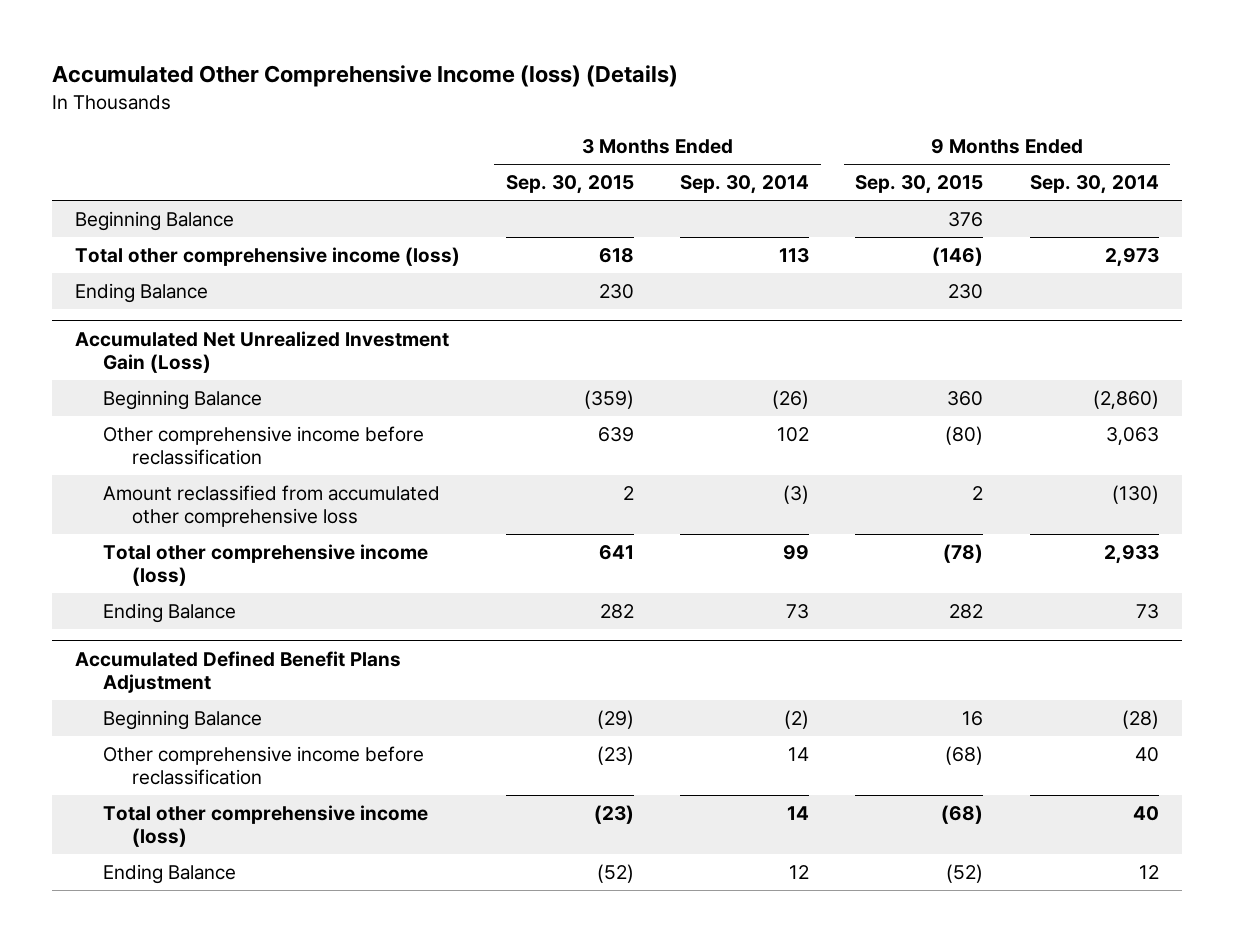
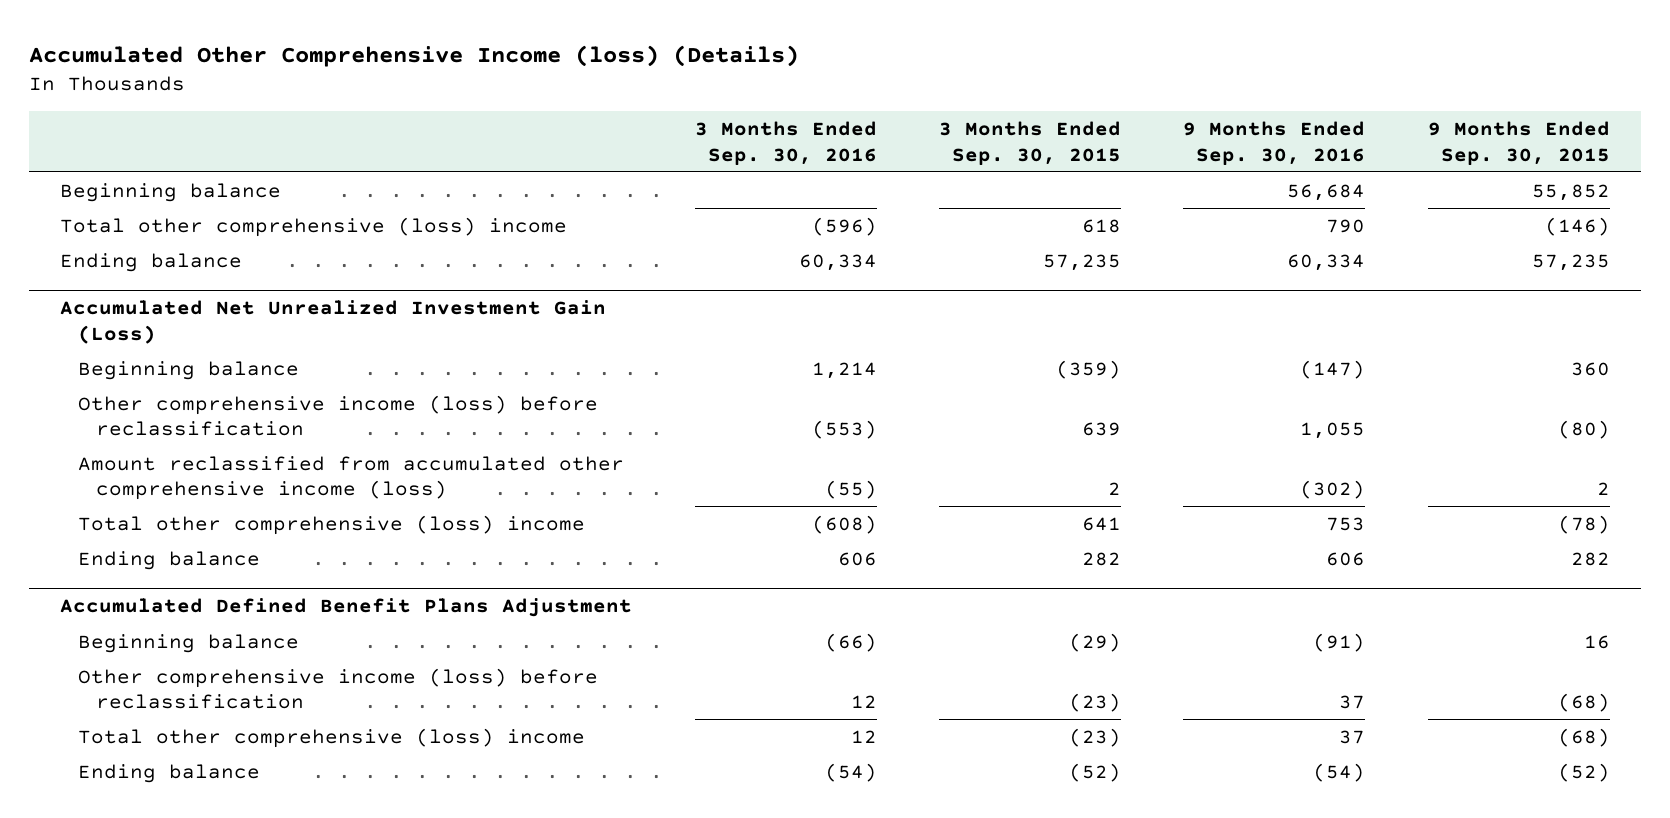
[680,175,810,195] Sep. 30, 2014 -> none
[1029,175,1159,195] Sep. 30, 2014 -> none
none -> [694,120,877,165] 3 Months Ended Sep. 30, 2016
none -> [1183,120,1366,165] 9 Months Ended Sep. 30, 2016
[74,210,234,231] Beginning Balance -> [60,182,282,202] Beginning balance
[948,211,984,227] 376 -> [1531,183,1610,201] 55,852
[74,246,460,266] Total other comprehensive income (loss) -> [60,216,568,237] Total other comprehensive (loss) income
[74,282,208,303] Ending Balance -> [60,252,243,272] Ending balance
[598,283,634,299] 230 -> [1042,253,1121,271] 57,235
[948,283,984,299] 230 -> [1531,253,1610,271] 57,235
[103,389,263,410] Beginning Balance -> [77,360,299,380] Beginning balance
[103,425,425,466] Other comprehensive income before reclassification -> [77,394,598,437] Other comprehensive income (loss) before reclassification
[103,484,441,528] Amount reclassified from accumulated other comprehensive loss -> [77,455,624,501] Amount reclassified from accumulated other comprehensive income (loss)
[103,543,429,587] Total other comprehensive income (loss) -> [77,514,585,535] Total other comprehensive (loss) income
[103,602,237,623] Ending Balance -> [77,550,260,570] Ending balance
[103,709,263,730] Beginning Balance -> [77,633,299,653] Beginning balance
[103,745,425,786] Other comprehensive income before reclassification -> [77,667,598,710] Other comprehensive income (loss) before reclassification
[103,804,429,848] Total other comprehensive income (loss) -> [77,727,585,748] Total other comprehensive (loss) income
[103,863,237,884] Ending Balance -> [77,763,260,783] Ending balance

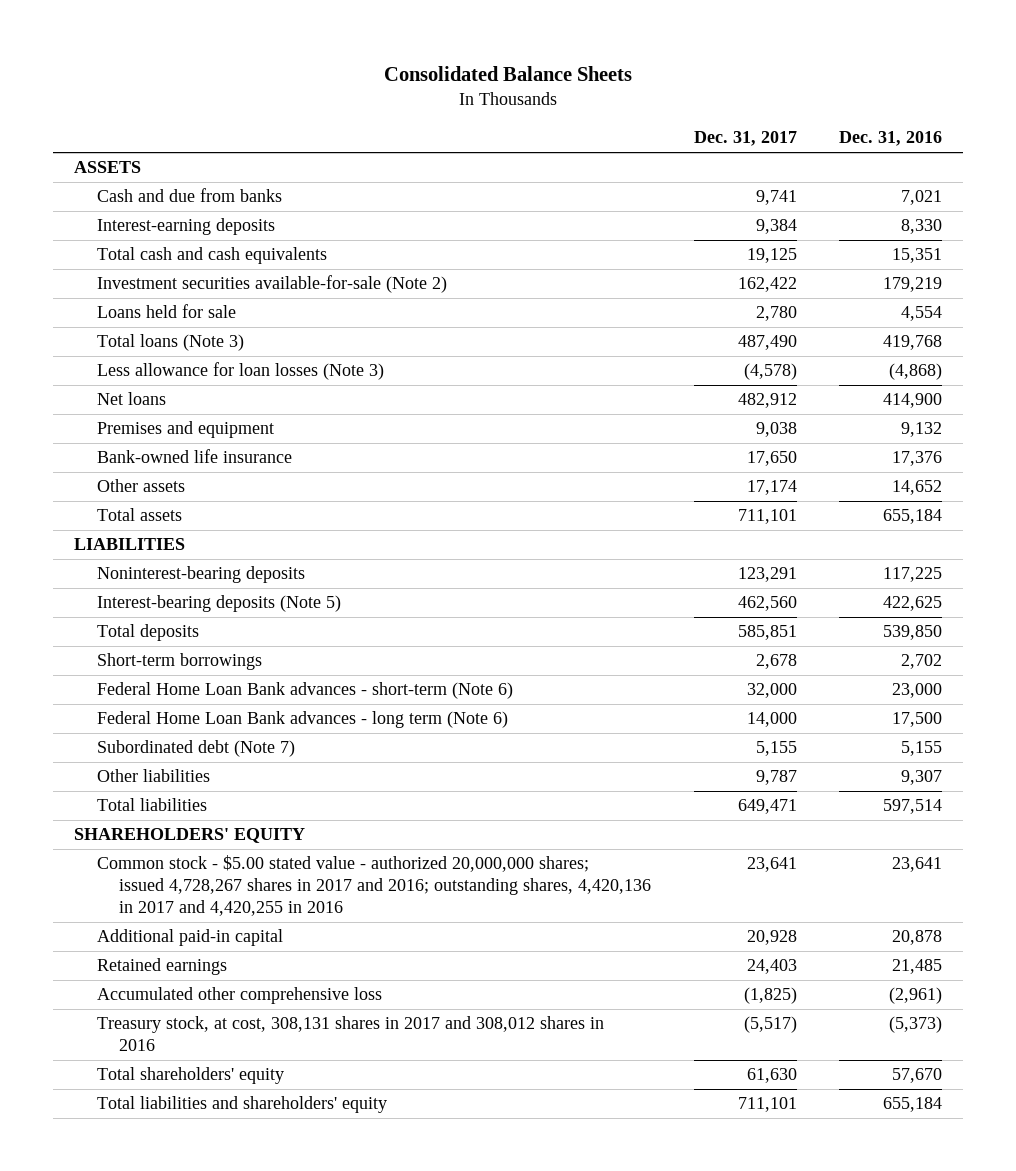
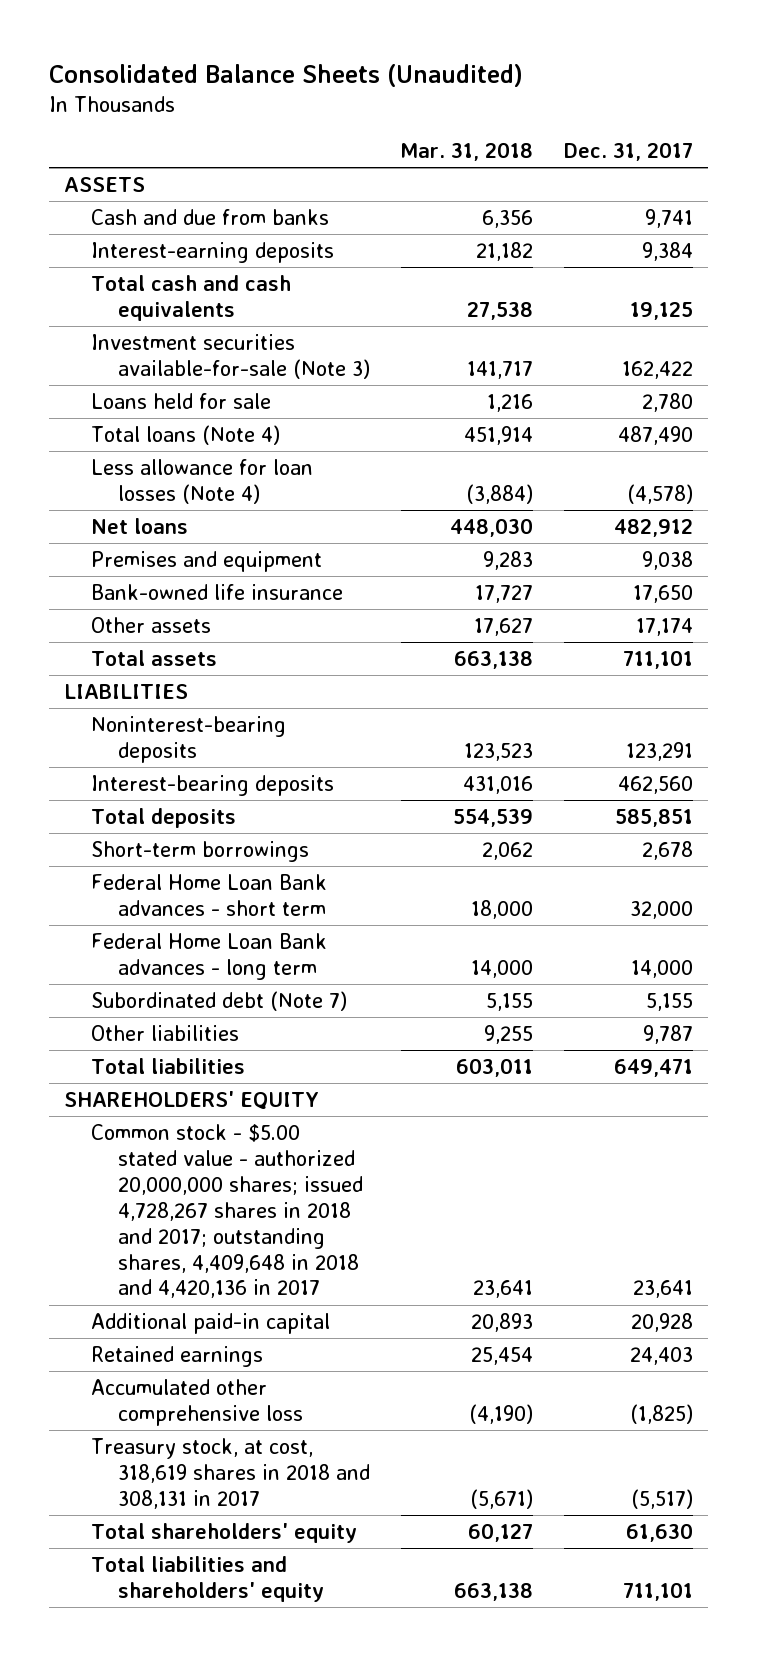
[383,65,632,81] Consolidated Balance Sheets -> [49,63,524,87] Consolidated Balance Sheets (Unaudited)
[839,131,943,147] Dec. 31, 2016 -> none
none -> [400,142,534,162] Mar. 31, 2018
[96,275,447,294] Investment securities available-for-sale (Note 2) -> [91,333,371,379] Investment securities available-for-sale (Note 3)
[96,334,244,352] Total loans (Note 3) -> [91,424,281,445] Total loans (Note 4)
[96,362,384,381] Less allowance for loan losses (Note 3) -> [91,458,314,504] Less allowance for loan losses (Note 4)
[96,595,341,613] Interest-bearing deposits (Note 5) -> [91,774,335,796] Interest-bearing deposits
[96,682,513,700] Federal Home Loan Bank advances - short-term (Note 6) -> [91,873,328,916] Federal Home Loan Bank advances - short term
[96,711,508,729] Federal Home Loan Bank advances - long term (Note 6) -> [91,932,328,980] Federal Home Loan Bank advances - long term
[96,855,652,917] Common stock - $5.00 stated value - authorized 20,000,000 shares; issued 4,728,267 shares in 2017 and 2016; outstanding shares, 4,420,136 in 2017 and 4,420,255 in 2016 -> [91,1123,364,1299] Common stock - $5.00 stated value - authorized 20,000,000 shares; issued 4,728,267 shares in 2018 and 2017; outstanding shares, 4,409,648 in 2018 and 4,420,136 in 2017
[96,1016,604,1052] Treasury stock, at cost, 308,131 shares in 2017 and 308,012 shares in 2016 -> [91,1437,371,1509] Treasury stock, at cost, 318,619 shares in 2018 and 308,131 in 2017

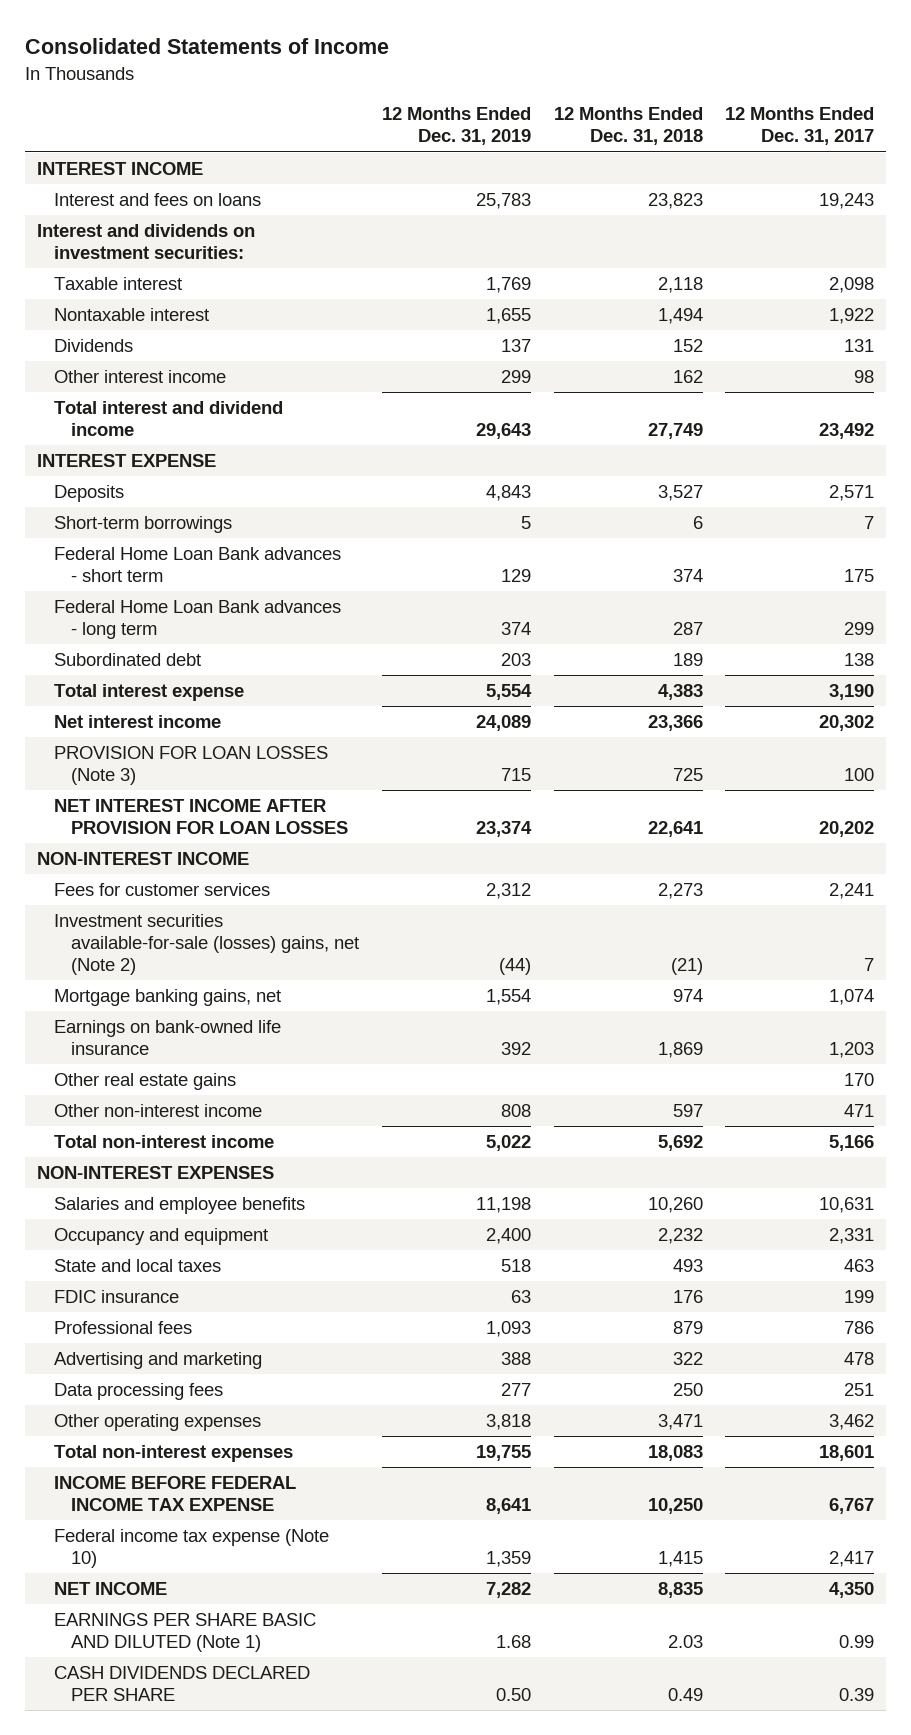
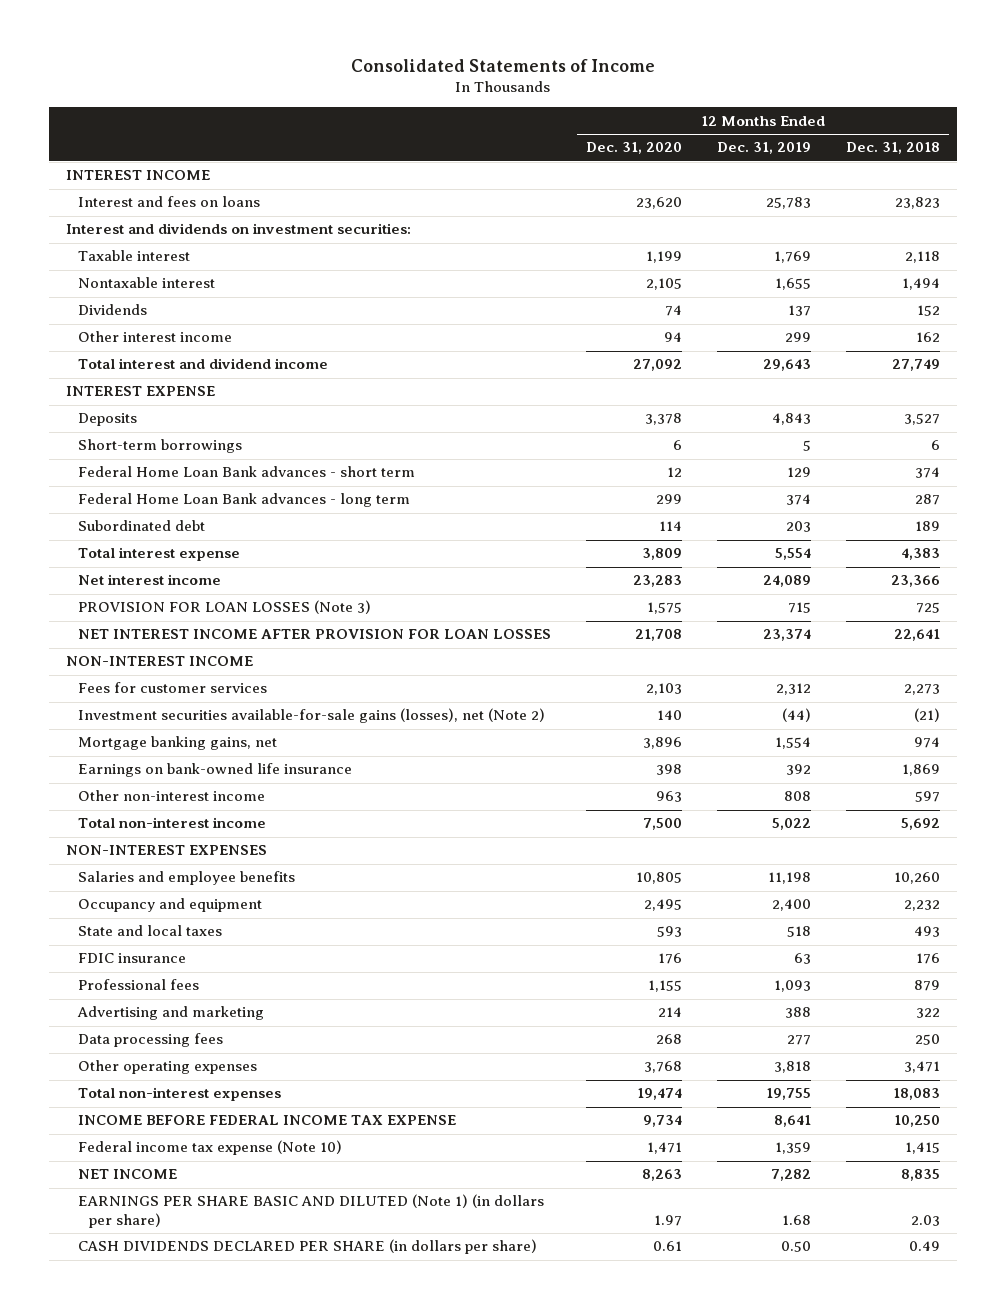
[725,107,875,146] 12 Months Ended Dec. 31, 2017 -> none
none -> [585,142,682,155] Dec. 31, 2020
[53,914,360,975] Investment securities available-for-sale (losses) gains, net (Note 2) -> [77,708,545,724] Investment securities available-for-sale gains (losses), net (Note 2)
[53,1073,236,1091] Other real estate gains -> none
[53,1613,316,1653] EARNINGS PER SHARE BASIC AND DILUTED (Note 1) -> [77,1194,544,1228] EARNINGS PER SHARE BASIC AND DILUTED (Note 1) (in dollars per share)
[53,1666,310,1702] CASH DIVIDENDS DECLARED PER SHARE -> [77,1239,537,1255] CASH DIVIDENDS DECLARED PER SHARE (in dollars per share)

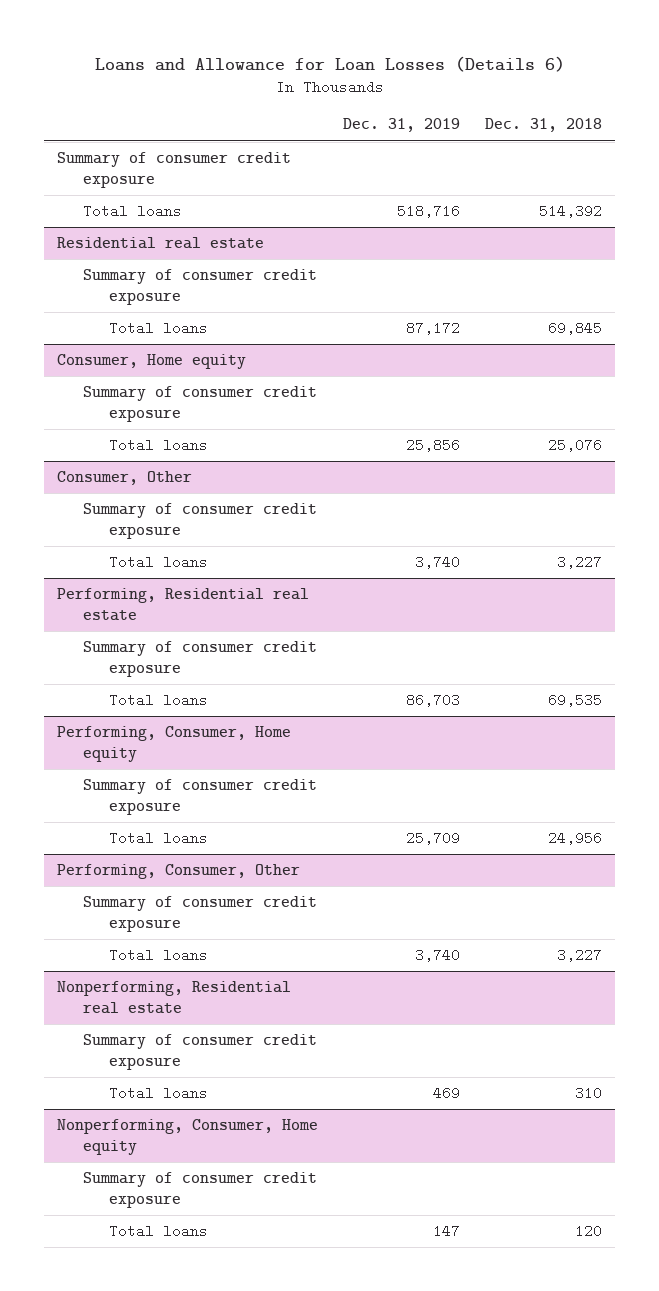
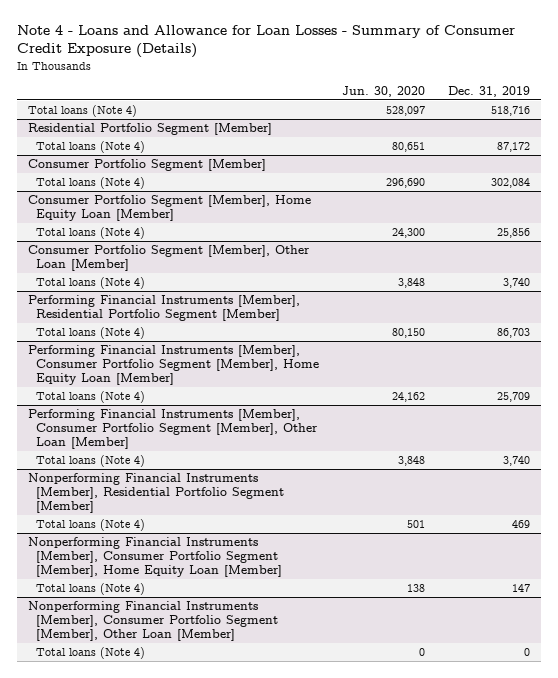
[94,55,565,72] Loans and Allowance for Loan Losses (Details 6) -> [16,25,515,59] Note 4 - Loans and Allowance for Loan Losses - Summary of Consumer Credit Exposure (Details)
[485,118,603,133] Dec. 31, 2018 -> none
none -> [342,85,426,97] Jun. 30, 2020
[57,152,292,189] Summary of consumer credit exposure -> none
[83,269,318,306] Summary of consumer credit exposure -> none
[57,354,247,370] Consumer, Home equity -> none
[83,386,318,423] Summary of consumer credit exposure -> none
[57,471,193,486] Consumer, Other -> none
[83,503,318,540] Summary of consumer credit exposure -> none
[57,588,310,622] Performing, Residential real estate -> none
[83,641,318,678] Summary of consumer credit exposure -> none
[57,726,292,763] Performing, Consumer, Home equity -> none
[83,779,318,816] Summary of consumer credit exposure -> none
[57,864,301,880] Performing, Consumer, Other -> none
[83,896,318,933] Summary of consumer credit exposure -> none
[57,981,292,1015] Nonperforming, Residential real estate -> none
[83,1034,318,1071] Summary of consumer credit exposure -> none
[57,1119,319,1156] Nonperforming, Consumer, Home equity -> none
[83,1172,318,1209] Summary of consumer credit exposure -> none
[83,204,183,219] Total loans -> [28,105,138,118] Total loans (Note 4)
[57,237,265,250] Residential real estate -> [28,123,273,136] Residential Portfolio Segment [Member]
[109,321,209,336] Total loans -> [36,141,146,154] Total loans (Note 4)
none -> [28,159,267,172] Consumer Portfolio Segment [Member]
[109,438,209,453] Total loans -> [36,177,146,190] Total loans (Note 4)
[406,438,461,453] 25,856 -> [491,178,531,189] 302,084
none -> [28,195,312,221] Consumer Portfolio Segment [Member], Home Equity Loan [Member]
[109,555,209,570] Total loans -> [36,227,146,240] Total loans (Note 4)
[415,555,461,570] 3,740 -> [497,228,531,239] 25,856
none -> [28,245,311,271] Consumer Portfolio Segment [Member], Other Loan [Member]
[109,693,209,708] Total loans -> [36,277,146,290] Total loans (Note 4)
[406,693,461,708] 86,703 -> [503,278,531,289] 3,740
none -> [28,295,301,321] Performing Financial Instruments [Member], Residential Portfolio Segment [Member]
[109,831,209,846] Total loans -> [36,327,146,340] Total loans (Note 4)
[406,831,461,846] 25,709 -> [497,328,531,339] 86,703
none -> [28,345,320,385] Performing Financial Instruments [Member], Consumer Portfolio Segment [Member], Home Equity Loan [Member]
[109,948,209,963] Total loans -> [36,391,146,404] Total loans (Note 4)
[415,948,461,963] 3,740 -> [497,392,531,403] 25,709
none -> [28,409,319,449] Performing Financial Instruments [Member], Consumer Portfolio Segment [Member], Other Loan [Member]
[109,1086,209,1101] Total loans -> [36,455,146,468] Total loans (Note 4)
[433,1086,461,1101] 469 -> [503,456,531,467] 3,740
none -> [28,473,285,513] Nonperforming Financial Instruments [Member], Residential Portfolio Segment [Member]
[109,1224,209,1239] Total loans -> [36,519,146,532] Total loans (Note 4)
[433,1224,461,1239] 147 -> [512,520,531,529] 469
none -> [28,537,283,577] Nonperforming Financial Instruments [Member], Consumer Portfolio Segment [Member], Home Equity Loan [Member]
none -> [36,583,146,596] Total loans (Note 4)
none -> [28,601,279,641] Nonperforming Financial Instruments [Member], Consumer Portfolio Segment [Member], Other Loan [Member]
none -> [36,647,146,660] Total loans (Note 4)

